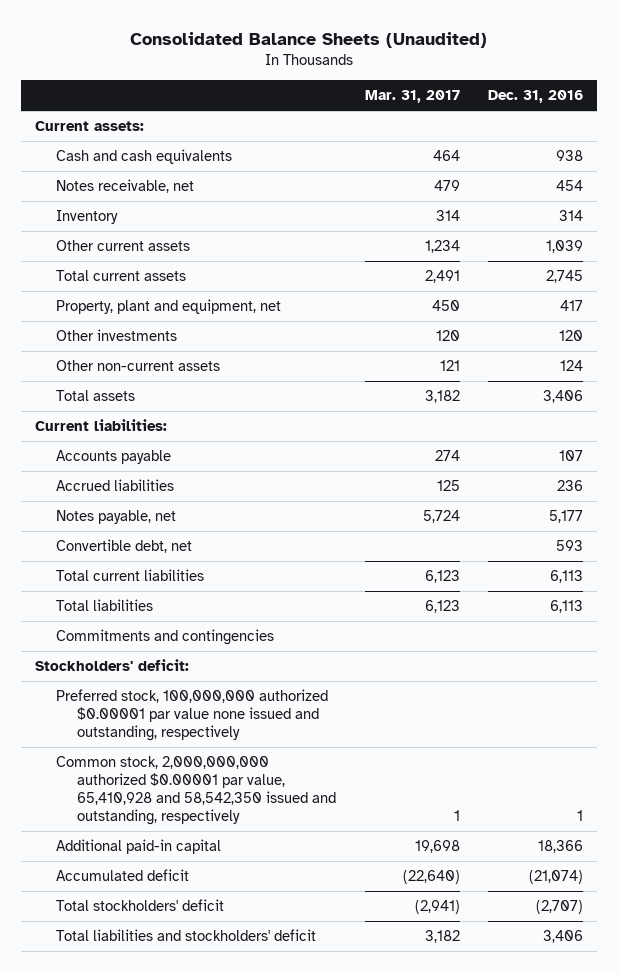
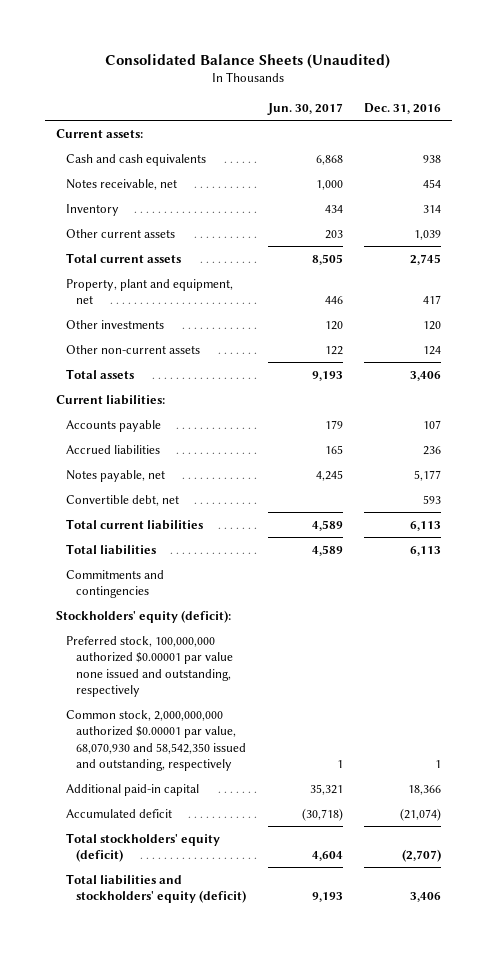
[364,90,460,104] Mar. 31, 2017 -> none
none -> [266,102,343,115] Jun. 30, 2017
[35,659,190,672] Stockholders' deficit: -> [55,609,231,623] Stockholders' equity (deficit):
[56,756,337,826] Common stock, 2,000,000,000 authorized $0.00001 par value, 65,410,928 and 58,542,350 issued and outstanding, respectively -> [65,709,247,772] Common stock, 2,000,000,000 authorized $0.00001 par value, 68,070,930 and 58,542,350 issued and outstanding, respectively
[56,899,225,912] Total stockholders' deficit -> [65,832,220,863] Total stockholders' equity (deficit)
[56,929,317,942] Total liabilities and stockholders' deficit -> [65,873,247,904] Total liabilities and stockholders' equity (deficit)

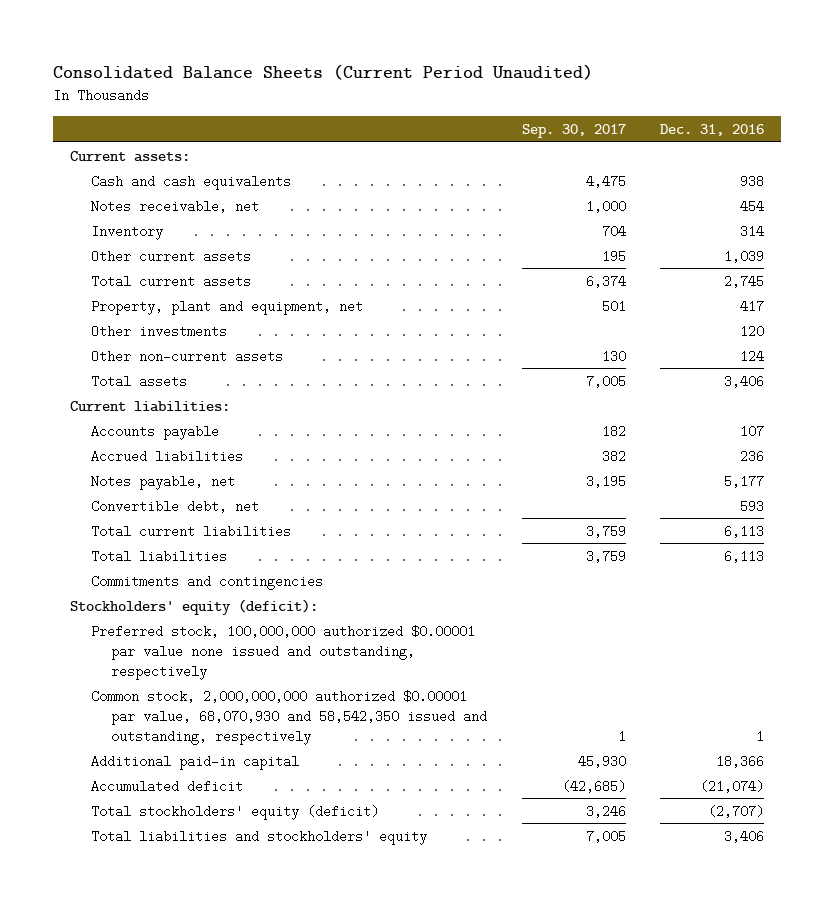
[105,53,391,69] Consolidated Balance Sheets (Unaudited) -> [53,64,594,81] Consolidated Balance Sheets (Current Period Unaudited)
[266,102,343,115] Jun. 30, 2017 -> none
none -> [521,123,626,138] Sep. 30, 2017
[65,873,247,904] Total liabilities and stockholders' equity (deficit) -> [90,829,427,845] Total liabilities and stockholders' equity

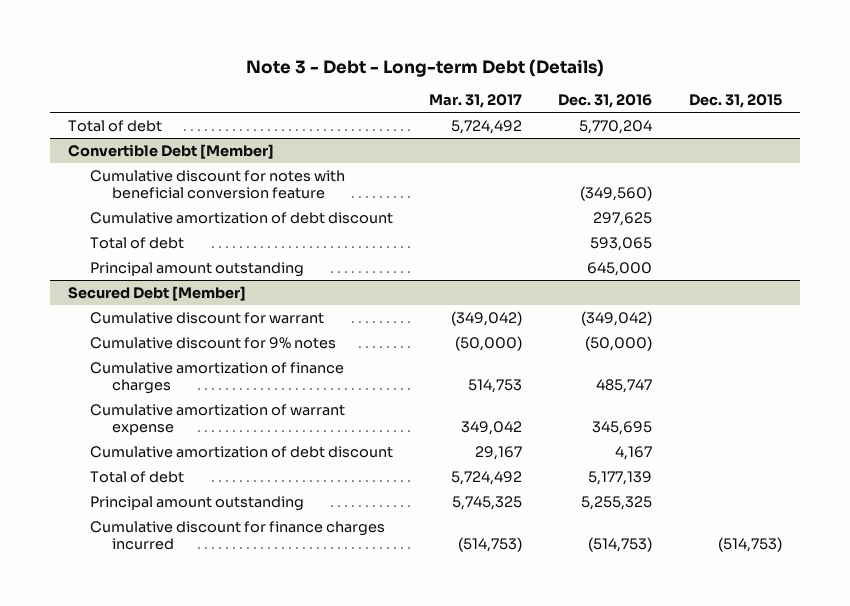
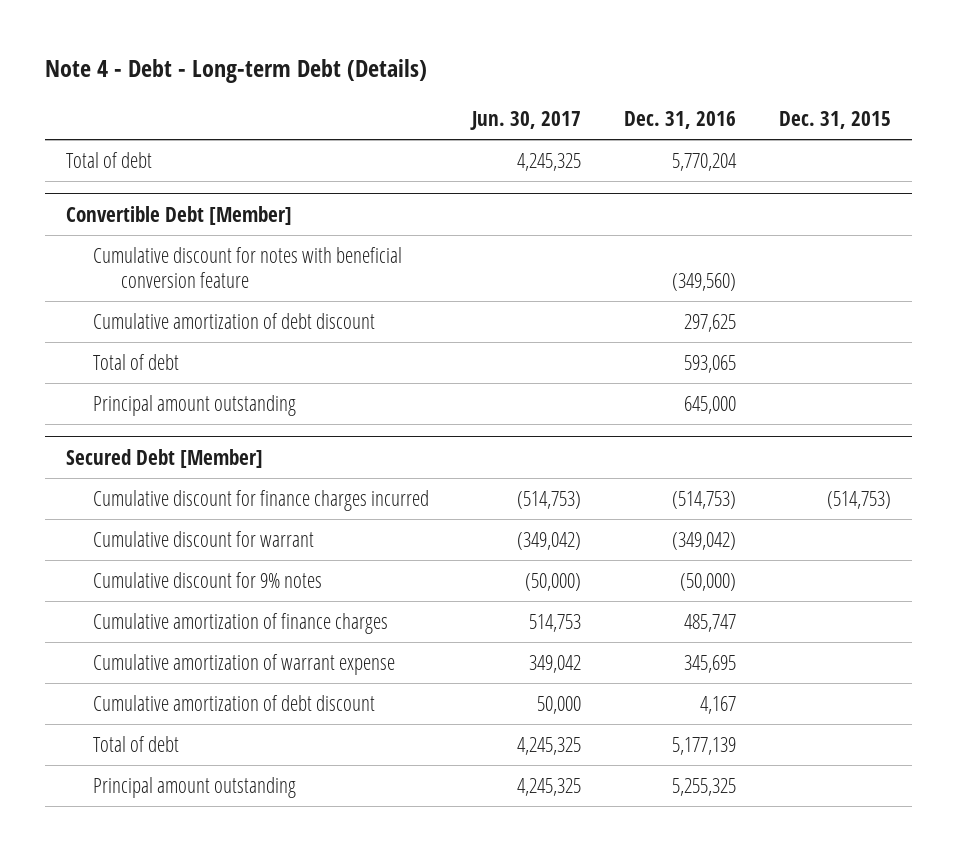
[245,58,604,77] Note 3 - Debt - Long-term Debt (Details) -> [44,59,427,84] Note 4 - Debt - Long-term Debt (Details)
[429,93,523,108] Mar. 31, 2017 -> none
none -> [470,111,582,131] Jun. 30, 2017
[90,520,386,551] Cumulative discount for finance charges incurred -> [93,489,430,511] Cumulative discount for finance charges incurred

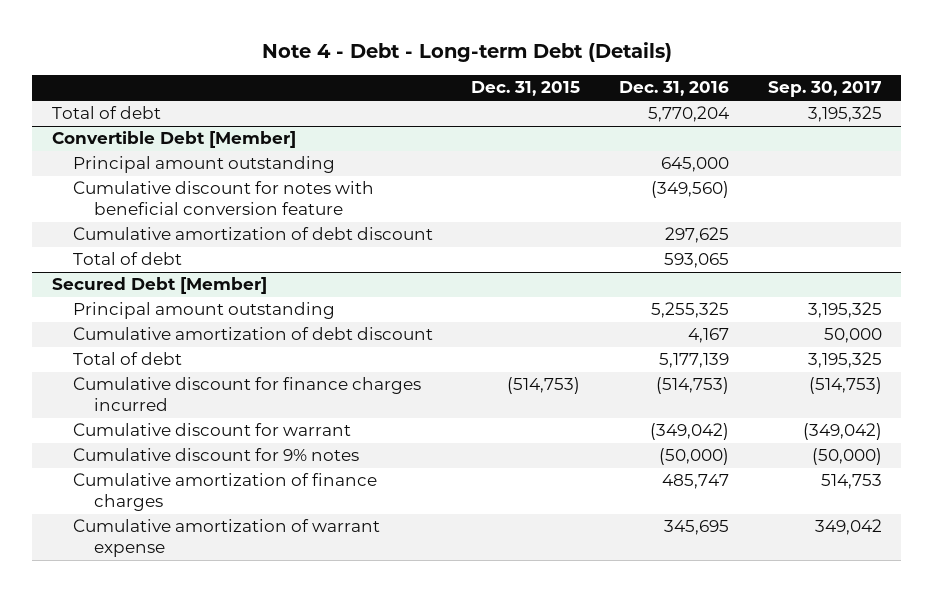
[470,111,582,131] Jun. 30, 2017 -> none
none -> [767,81,882,98] Sep. 30, 2017
[93,394,297,416] Principal amount outstanding -> [72,156,335,174] Principal amount outstanding
[93,776,297,798] Principal amount outstanding -> [72,302,335,320] Principal amount outstanding
[93,694,376,711] Cumulative amortization of debt discount -> [72,327,433,341] Cumulative amortization of debt discount
[93,735,180,752] Total of debt -> [72,352,182,366] Total of debt

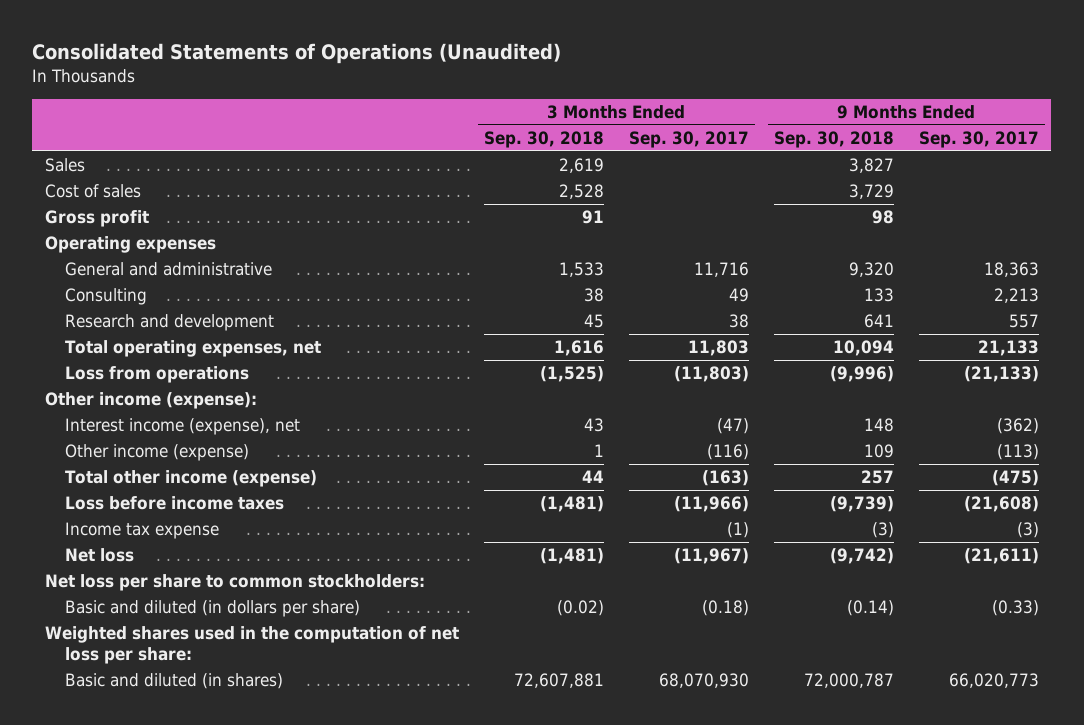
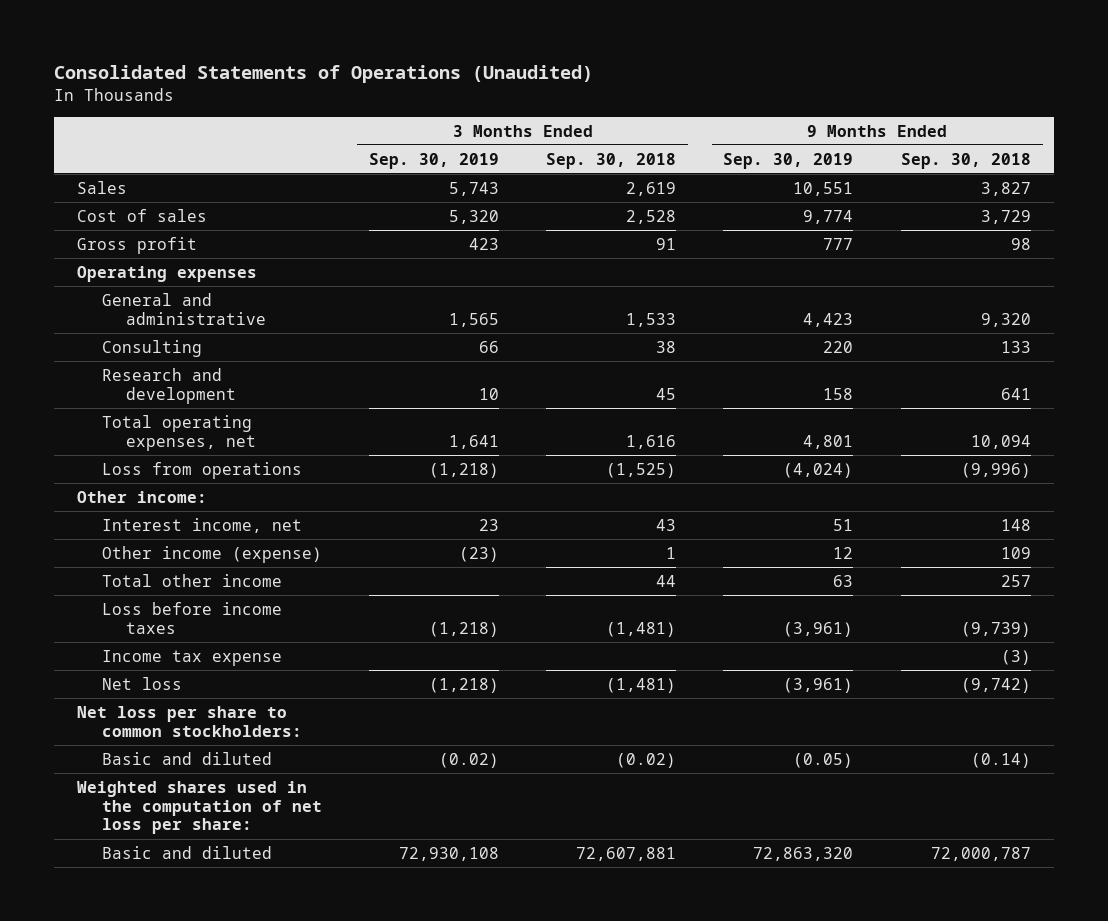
[628,131,749,149] Sep. 30, 2017 -> none
[918,131,1039,149] Sep. 30, 2017 -> none
none -> [369,152,500,169] Sep. 30, 2019
none -> [723,152,854,169] Sep. 30, 2019
[44,392,257,410] Other income (expense): -> [77,490,208,503] Other income:
[64,418,300,436] Interest income (expense), net -> [101,517,302,533] Interest income, net
[64,470,317,488] Total other income (expense) -> [101,573,282,587] Total other income
[64,600,360,618] Basic and diluted (in dollars per share) -> [101,751,272,765] Basic and diluted
[64,673,283,690] Basic and diluted (in shares) -> [101,845,272,859] Basic and diluted

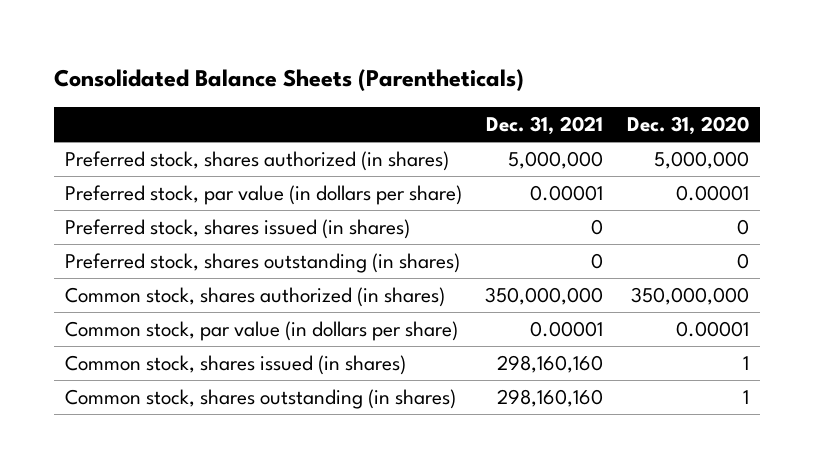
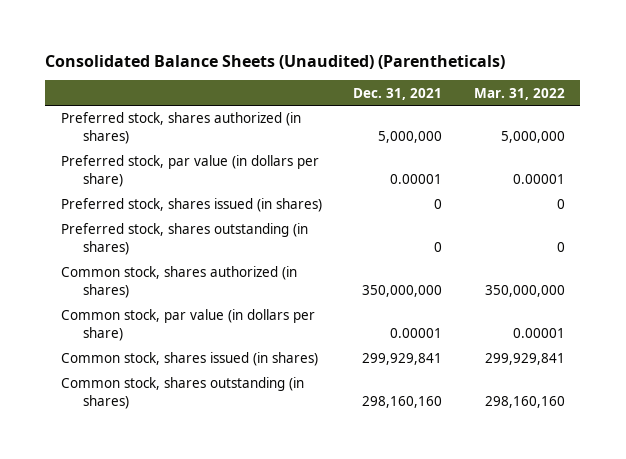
[53,69,524,92] Consolidated Balance Sheets (Parentheticals) -> [45,54,506,69] Consolidated Balance Sheets (Unaudited) (Parentheticals)
[626,116,749,136] Dec. 31, 2020 -> none
none -> [473,87,565,100] Mar. 31, 2022
[497,354,604,373] 298,160,160 -> [362,353,443,366] 299,929,841

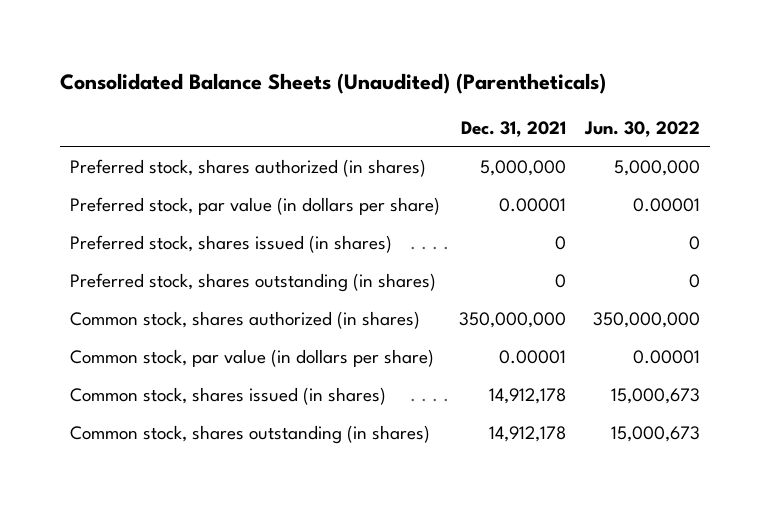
[473,87,565,100] Mar. 31, 2022 -> none
none -> [583,120,700,137] Jun. 30, 2022
[362,353,443,366] 299,929,841 -> [488,388,566,405] 14,912,178
[362,396,443,409] 298,160,160 -> [488,426,566,443] 14,912,178

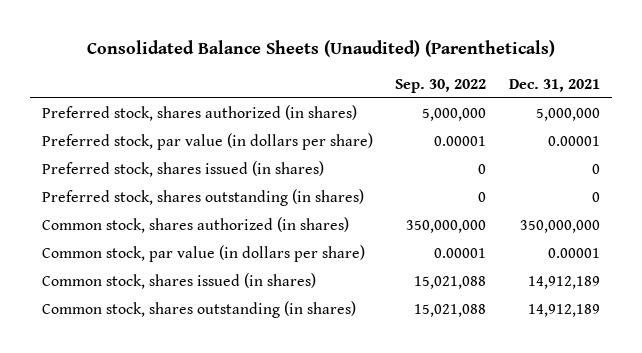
[583,120,700,137] Jun. 30, 2022 -> none
none -> [395,78,487,93] Sep. 30, 2022
[488,388,566,405] 14,912,178 -> [528,275,601,289] 14,912,189
[488,426,566,443] 14,912,178 -> [528,303,601,317] 14,912,189

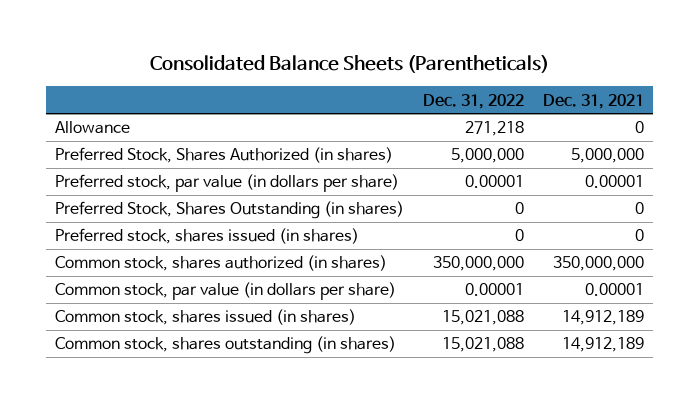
[86,40,555,58] Consolidated Balance Sheets (Unaudited) (Parentheticals) -> [150,55,550,74] Consolidated Balance Sheets (Parentheticals)
[395,78,487,93] Sep. 30, 2022 -> none
none -> [422,93,524,109] Dec. 31, 2022
none -> [54,121,130,135] Allowance
[41,104,357,121] Preferred stock, shares authorized (in shares) -> [54,147,393,164] Preferred Stock, Shares Authorized (in shares)
none -> [54,201,404,220] Preferred Stock, Shares Outstanding (in shares)
[41,188,364,206] Preferred stock, shares outstanding (in shares) -> none

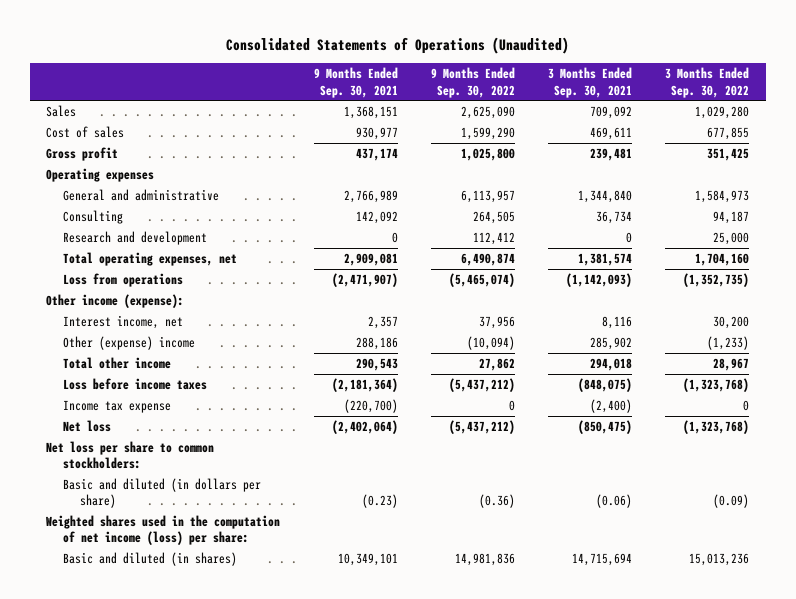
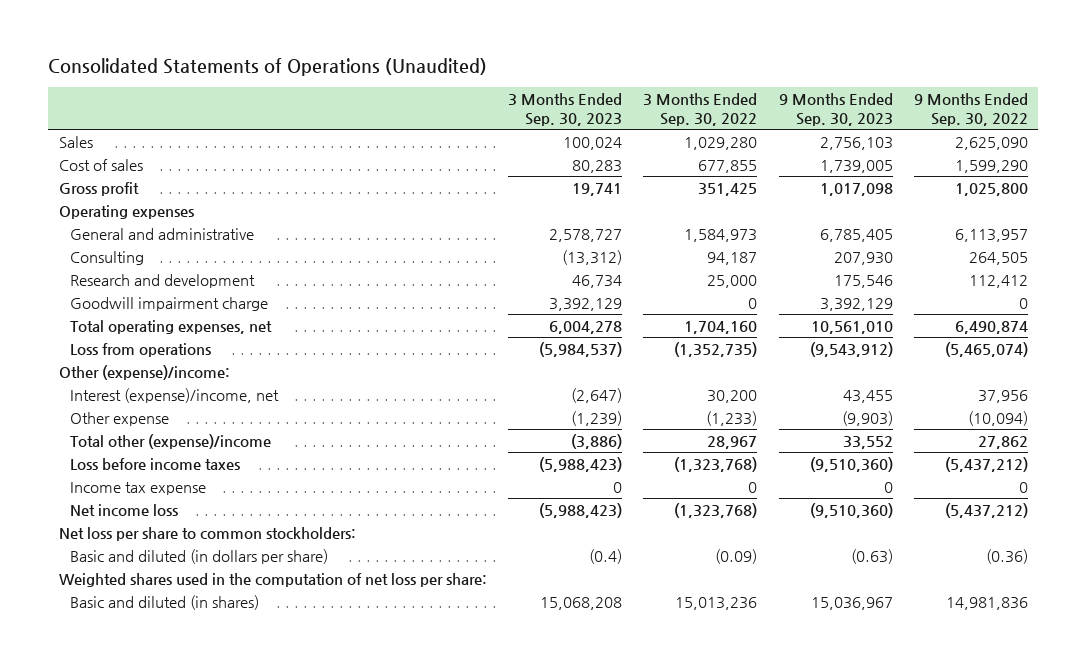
[313,67,398,98] 9 Months Ended Sep. 30, 2021 -> none
[548,67,633,98] 3 Months Ended Sep. 30, 2021 -> none
none -> [507,92,622,126] 3 Months Ended Sep. 30, 2023
none -> [778,92,893,126] 9 Months Ended Sep. 30, 2023
none -> [69,296,268,311] Goodwill impairment charge
[46,294,185,309] Other income (expense): -> [58,364,230,380] Other (expense)/income:
[63,315,184,330] Interest income, net -> [69,387,279,403] Interest (expense)/income, net
[63,336,196,351] Other (expense) income -> [69,411,169,426] Other expense
[63,357,172,370] Total other income -> [69,433,271,449] Total other (expense)/income
[63,420,112,433] Net loss -> [69,503,178,516] Net income loss
[46,515,281,546] Weighted shares used in the computation of net income (loss) per share: -> [58,572,487,587] Weighted shares used in the computation of net loss per share:

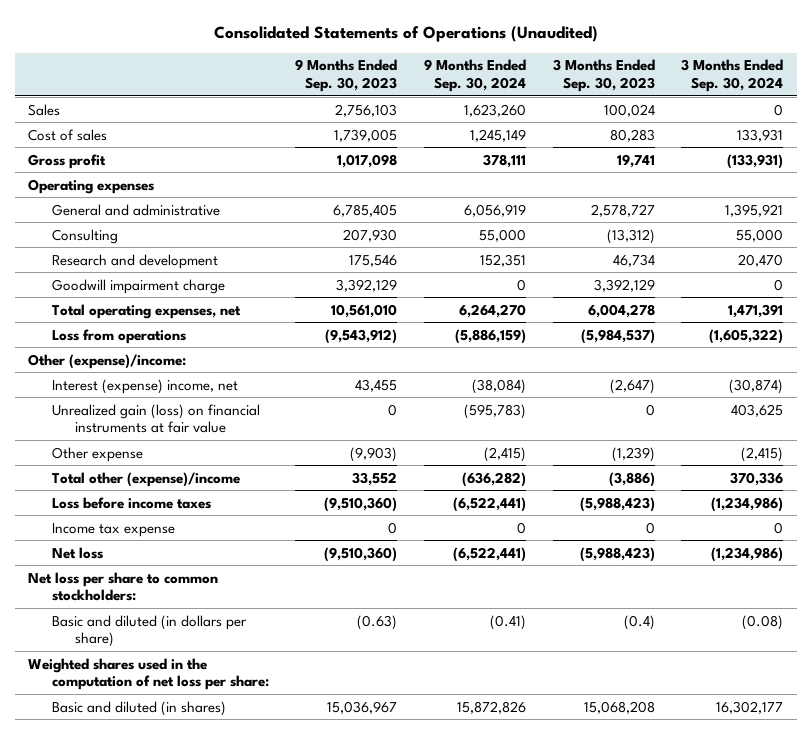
[643,92,758,126] 3 Months Ended Sep. 30, 2022 -> none
[913,92,1028,126] 9 Months Ended Sep. 30, 2022 -> none
none -> [423,59,526,92] 9 Months Ended Sep. 30, 2024
none -> [681,59,784,92] 3 Months Ended Sep. 30, 2024
[69,387,279,403] Interest (expense)/income, net -> [51,378,238,394] Interest (expense) income, net
none -> [51,403,260,434] Unrealized gain (loss) on financial instruments at fair value
[69,503,178,516] Net income loss -> [51,546,103,559] Net loss

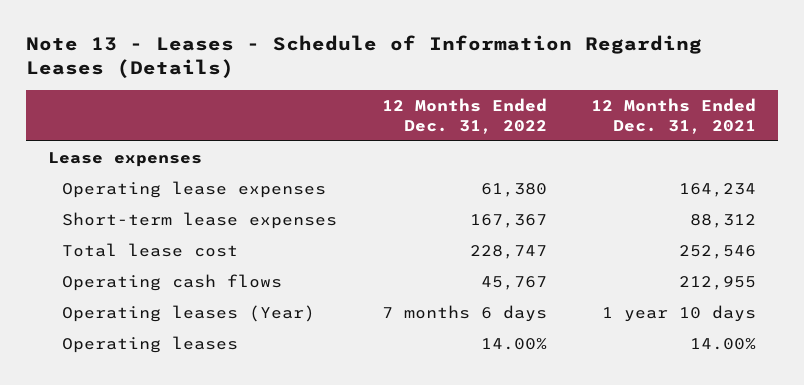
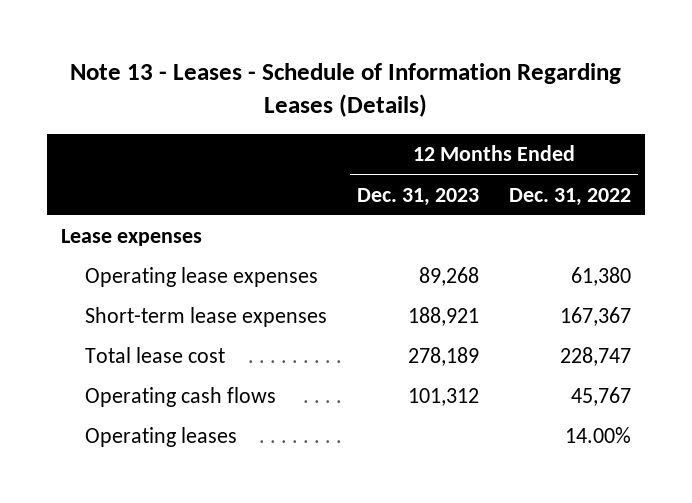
[591,97,757,134] 12 Months Ended Dec. 31, 2021 -> none
none -> [356,187,479,206] Dec. 31, 2023
[62,305,316,323] Operating leases (Year) -> none

